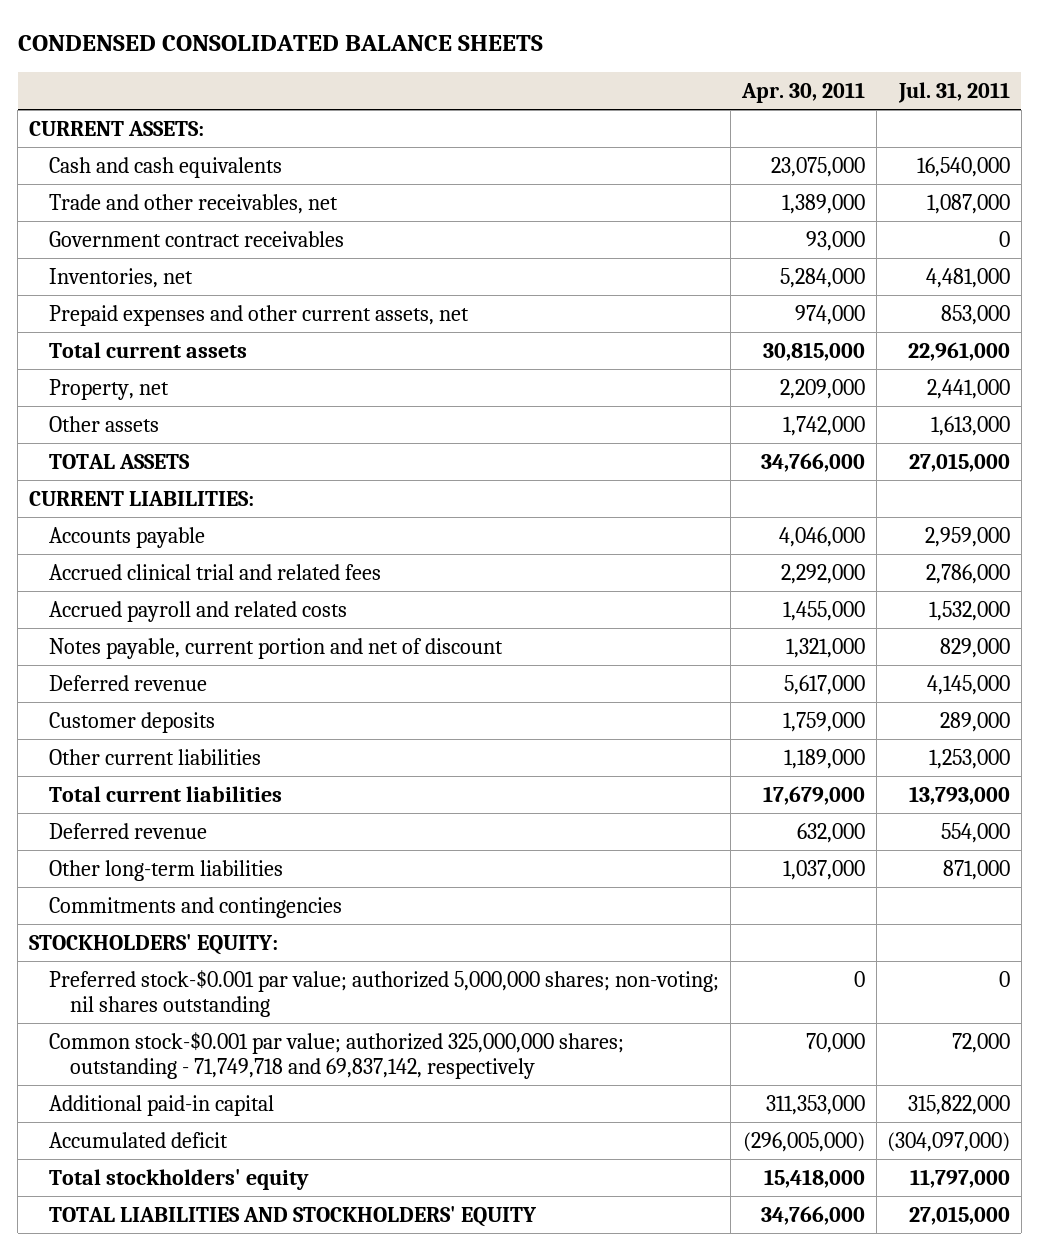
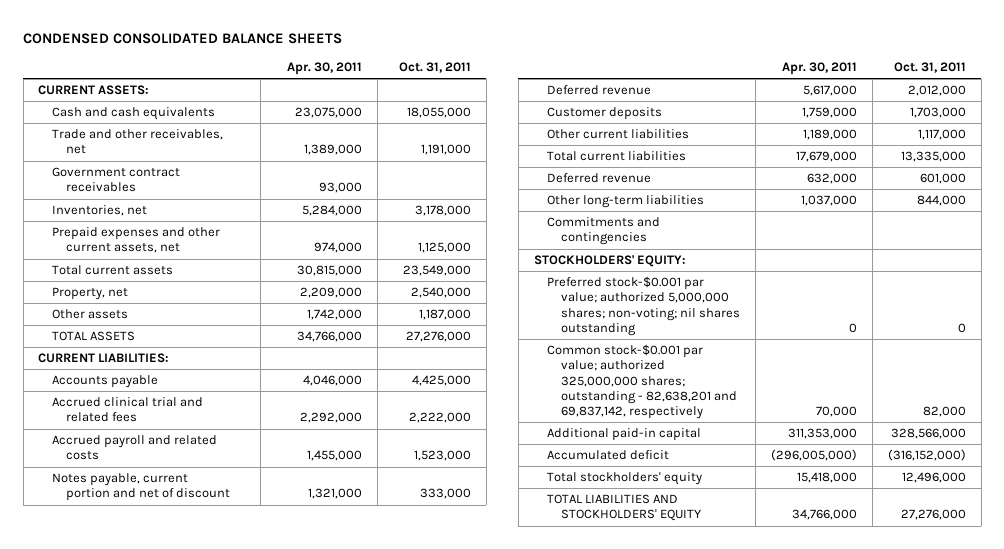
[898,82,1011,104] Jul. 31, 2011 -> none
none -> [398,62,471,74] Oct. 31, 2011
[49,1031,625,1080] Common stock-$0.001 par value; authorized 325,000,000 shares; outstanding - 71,749,718 and 69,837,142, respectively -> [547,344,738,419] Common stock-$0.001 par value; authorized 325,000,000 shares; outstanding - 82,638,201 and 69,837,142, respectively

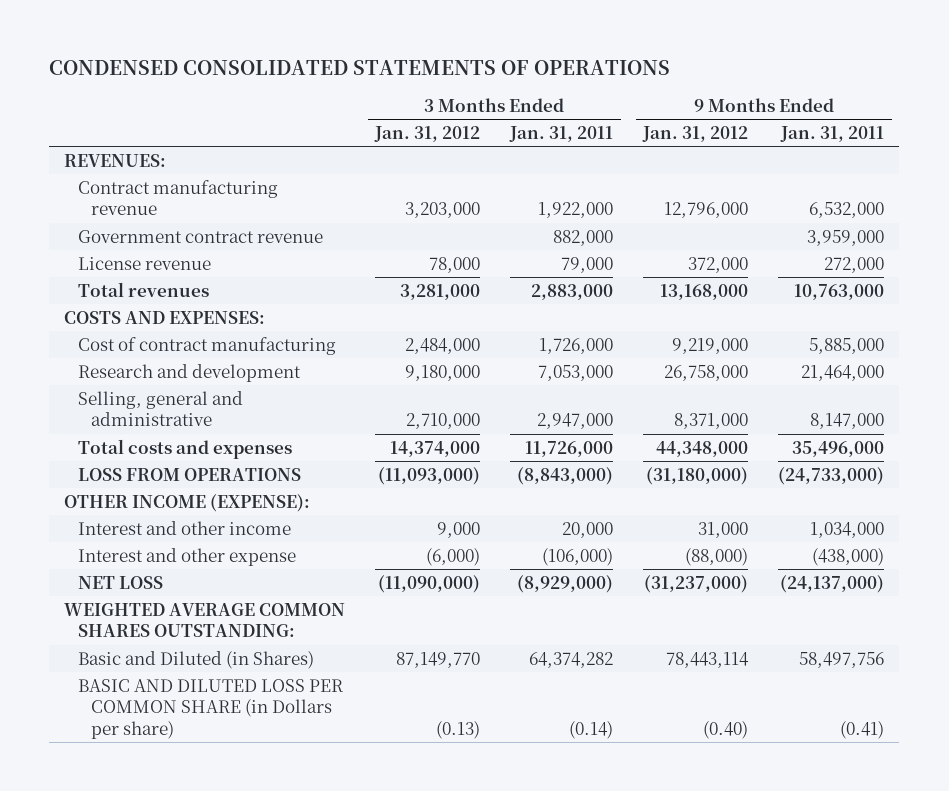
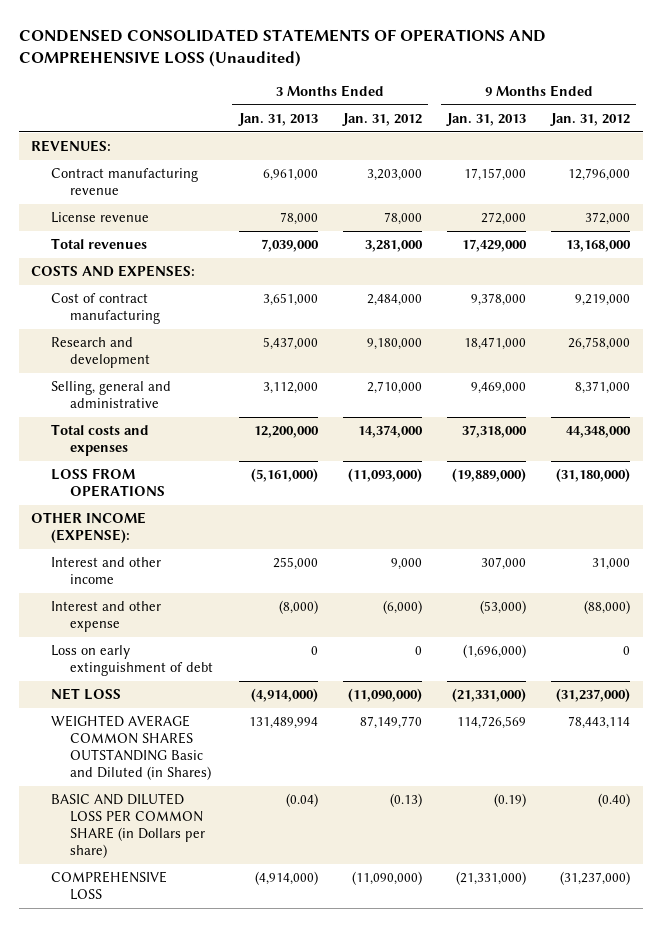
[49,60,671,76] CONDENSED CONSOLIDATED STATEMENTS OF OPERATIONS -> [18,28,546,68] CONDENSED CONSOLIDATED STATEMENTS OF OPERATIONS AND COMPREHENSIVE LOSS (Unaudited)
[509,125,614,142] Jan. 31, 2011 -> none
[780,125,885,142] Jan. 31, 2011 -> none
none -> [237,112,318,126] Jan. 31, 2013
none -> [445,112,526,126] Jan. 31, 2013
[77,229,323,243] Government contract revenue -> none
none -> [50,645,214,677] Loss on early extinguishment of debt
[64,602,346,638] WEIGHTED AVERAGE COMMON SHARES OUTSTANDING: -> none
[77,650,314,669] Basic and Diluted (in Shares) -> [50,715,212,781] WEIGHTED AVERAGE COMMON SHARES OUTSTANDING Basic and Diluted (in Shares)
none -> [50,871,167,901] COMPREHENSIVE LOSS

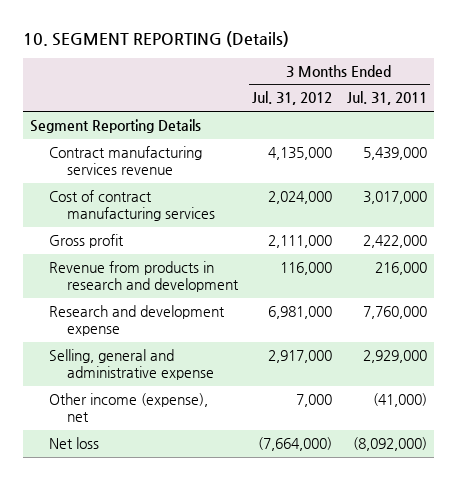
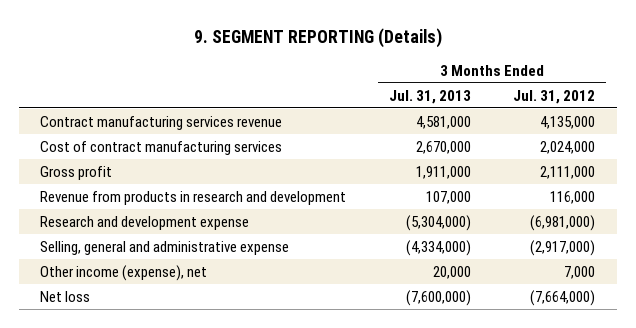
[23,31,290,48] 10. SEGMENT REPORTING (Details) -> [193,27,442,48] 9. SEGMENT REPORTING (Details)
[346,91,427,106] Jul. 31, 2011 -> none
none -> [388,89,471,104] Jul. 31, 2013
[30,119,202,134] Segment Reporting Details -> none
[268,306,333,320] 6,981,000 -> [530,214,596,231] (6,981,000)
[268,350,333,364] 2,917,000 -> [530,239,596,256] (2,917,000)

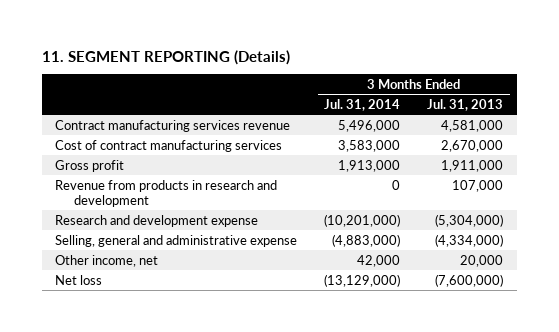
[193,27,442,48] 9. SEGMENT REPORTING (Details) -> [41,49,290,65] 11. SEGMENT REPORTING (Details)
[513,89,596,104] Jul. 31, 2012 -> none
none -> [324,98,401,111] Jul. 31, 2014
[40,264,208,281] Other income (expense), net -> [55,254,159,267] Other income, net

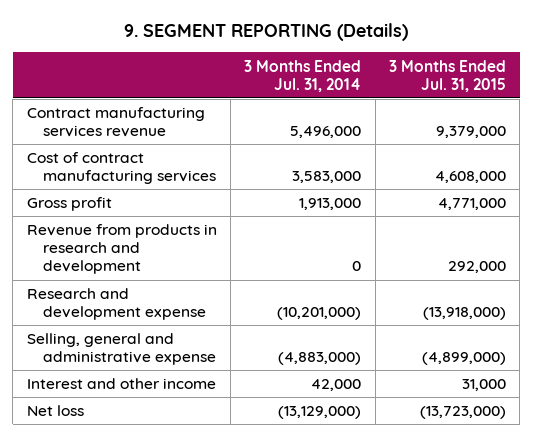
[41,49,290,65] 11. SEGMENT REPORTING (Details) -> [124,22,409,41] 9. SEGMENT REPORTING (Details)
[427,98,504,111] Jul. 31, 2013 -> none
none -> [388,59,506,92] 3 Months Ended Jul. 31, 2015
[55,254,159,267] Other income, net -> none
none -> [26,378,216,390] Interest and other income

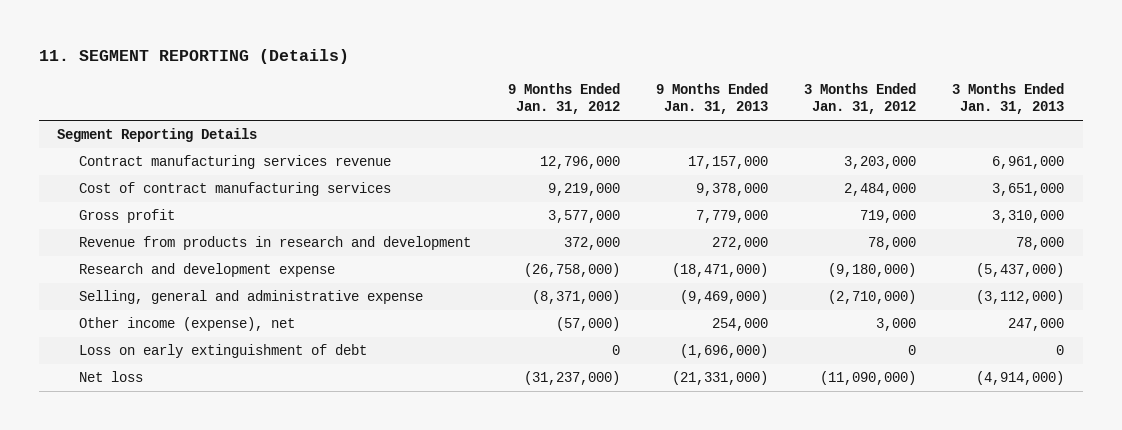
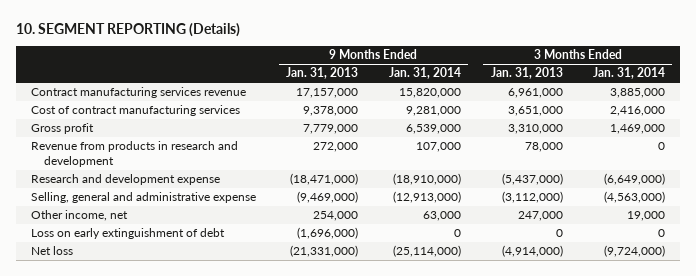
[39,49,350,65] 11. SEGMENT REPORTING (Details) -> [16,23,241,38] 10. SEGMENT REPORTING (Details)
[507,82,620,115] 9 Months Ended Jan. 31, 2012 -> none
[804,82,917,115] 3 Months Ended Jan. 31, 2012 -> none
none -> [388,67,461,80] Jan. 31, 2014
none -> [592,67,665,80] Jan. 31, 2014
[57,128,258,143] Segment Reporting Details -> none
[79,317,296,332] Other income (expense), net -> [31,210,129,222] Other income, net

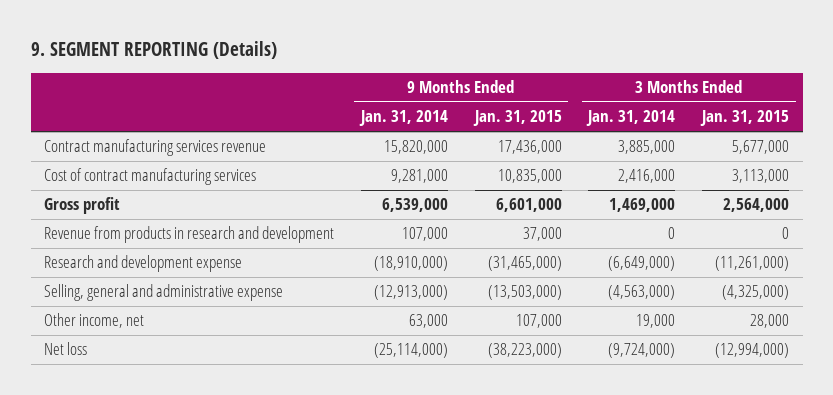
[16,23,241,38] 10. SEGMENT REPORTING (Details) -> [30,41,277,60] 9. SEGMENT REPORTING (Details)
[286,67,359,80] Jan. 31, 2013 -> none
[490,67,563,80] Jan. 31, 2013 -> none
none -> [472,110,562,127] Jan. 31, 2015
none -> [700,110,790,127] Jan. 31, 2015
[31,228,226,240] Loss on early extinguishment of debt -> none

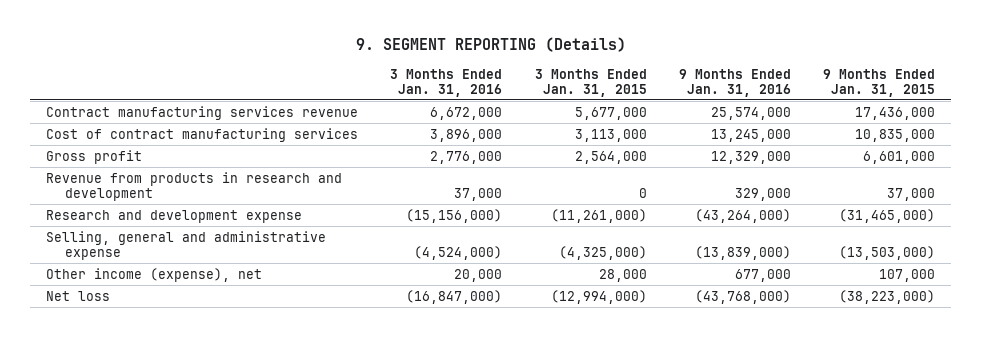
[358,110,448,127] Jan. 31, 2014 -> none
[586,110,676,127] Jan. 31, 2014 -> none
none -> [390,68,503,97] 3 Months Ended Jan. 31, 2016
none -> [678,68,791,97] 9 Months Ended Jan. 31, 2016
[44,313,145,329] Other income, net -> [46,267,263,282] Other income (expense), net

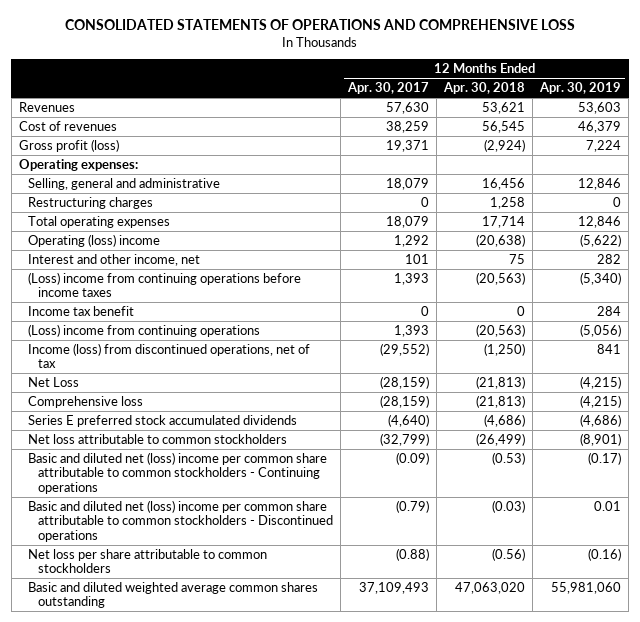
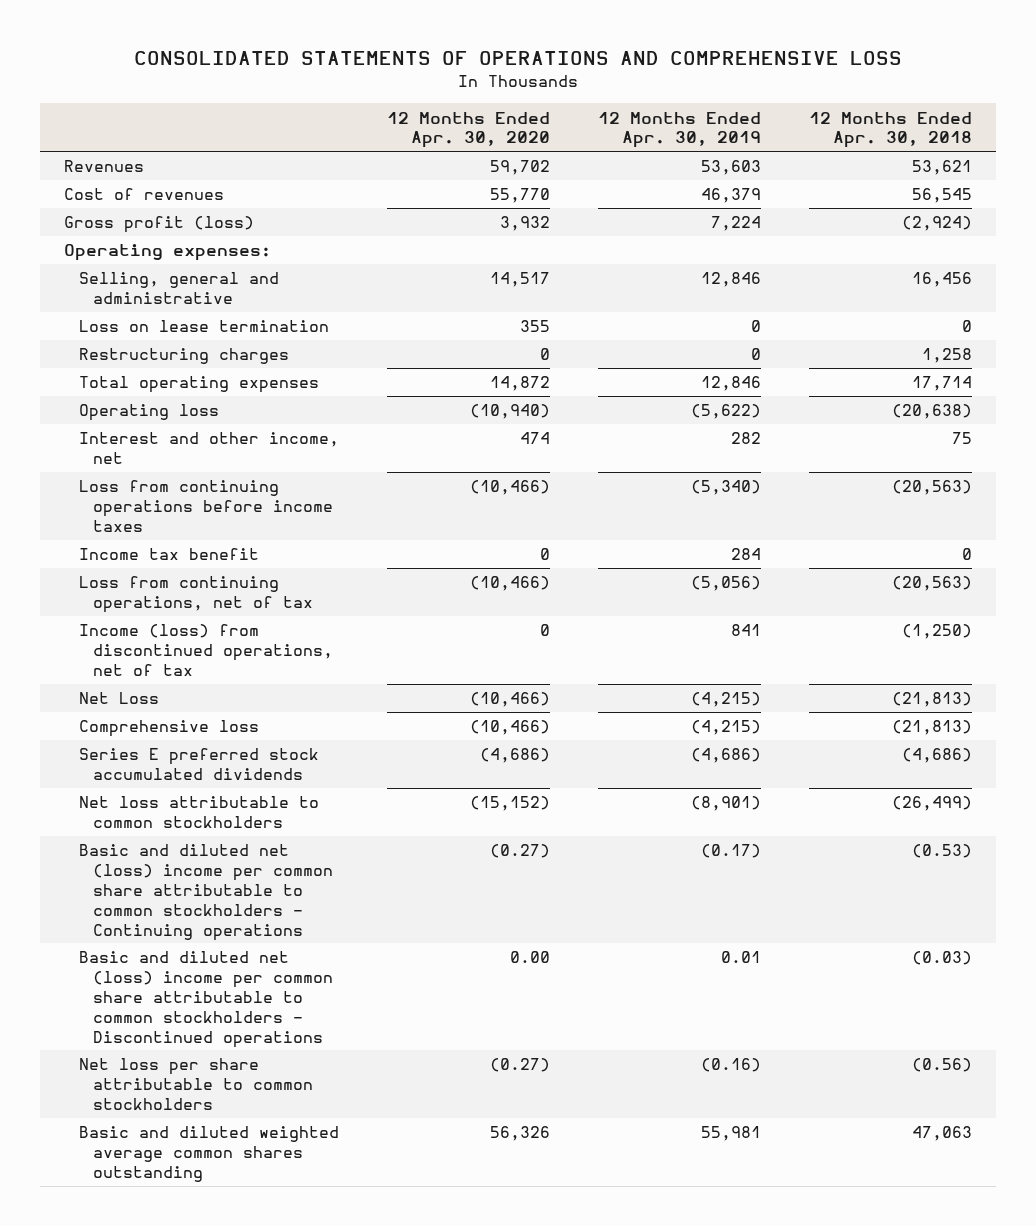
[347,82,430,95] Apr. 30, 2017 -> none
none -> [386,111,550,149] 12 Months Ended Apr. 30, 2020
none -> [78,320,329,333] Loss on lease termination
[28,234,161,248] Operating (loss) income -> [78,404,219,422] Operating loss
[28,272,302,298] (Loss) income from continuing operations before income taxes -> [78,480,333,532] Loss from continuing operations before income taxes
[28,324,261,338] (Loss) income from continuing operations -> [78,576,313,614] Loss from continuing operations, net of tax
[455,582,526,595] 47,063,020 -> [911,1126,972,1142] 47,063
[551,582,622,595] 55,981,060 -> [700,1126,761,1142] 55,981

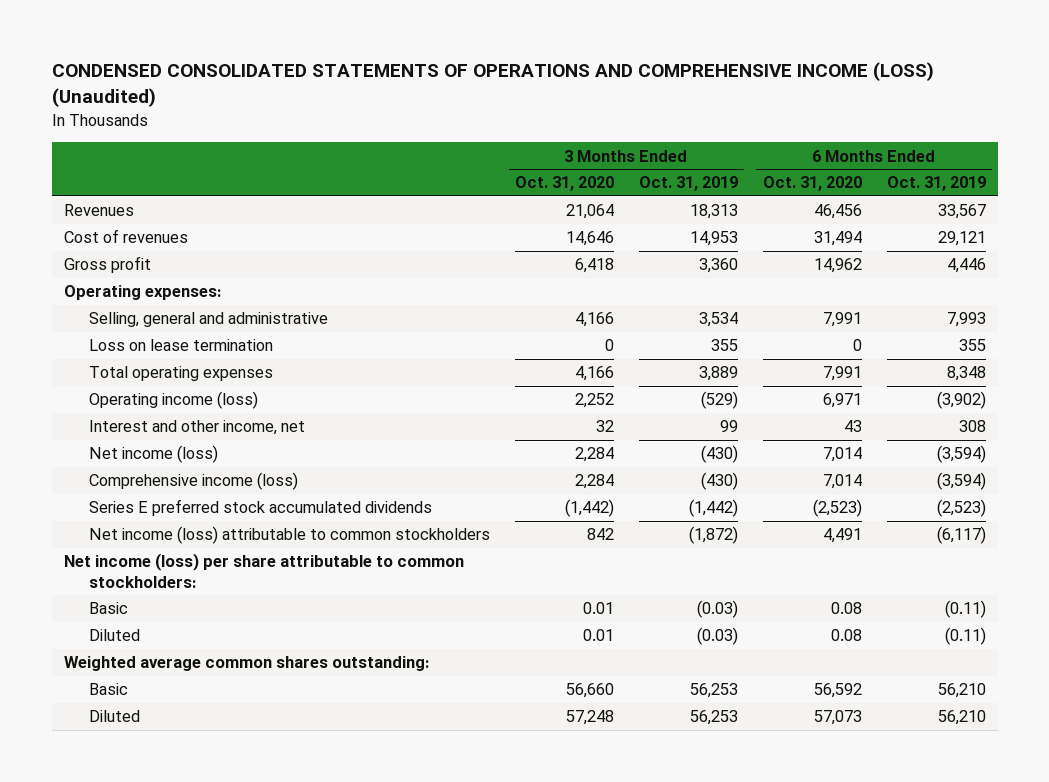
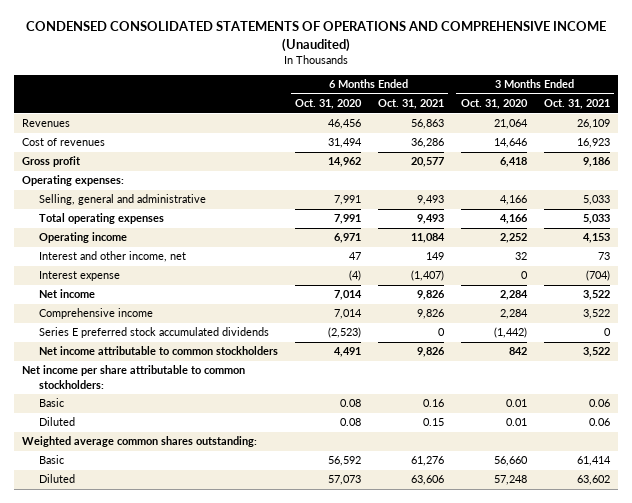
[51,62,934,108] CONDENSED CONSOLIDATED STATEMENTS OF OPERATIONS AND COMPREHENSIVE INCOME (LOSS) (Unaudited) -> [25,21,606,52] CONDENSED CONSOLIDATED STATEMENTS OF OPERATIONS AND COMPREHENSIVE INCOME (Unaudited)
[638,176,738,192] Oct. 31, 2019 -> none
[886,176,986,192] Oct. 31, 2019 -> none
none -> [377,99,444,110] Oct. 31, 2021
none -> [543,99,610,110] Oct. 31, 2021
[88,339,273,352] Loss on lease termination -> none
[88,391,258,410] Operating income (loss) -> [39,232,128,244] Operating income
[843,420,862,433] 43 -> [348,252,361,261] 47
none -> [39,271,121,282] Interest expense
[88,445,218,464] Net income (loss) -> [39,289,96,299] Net income
[88,472,298,491] Comprehensive income (loss) -> [39,308,154,320] Comprehensive income
[88,526,490,545] Net income (loss) attributable to common stockholders -> [39,346,279,356] Net income attributable to common stockholders
[63,553,464,588] Net income (loss) per share attributable to common stockholders: -> [22,365,246,389] Net income per share attributable to common stockholders:

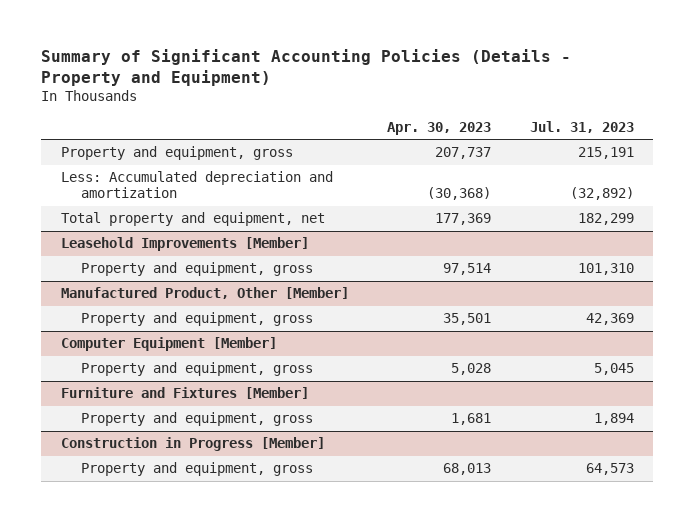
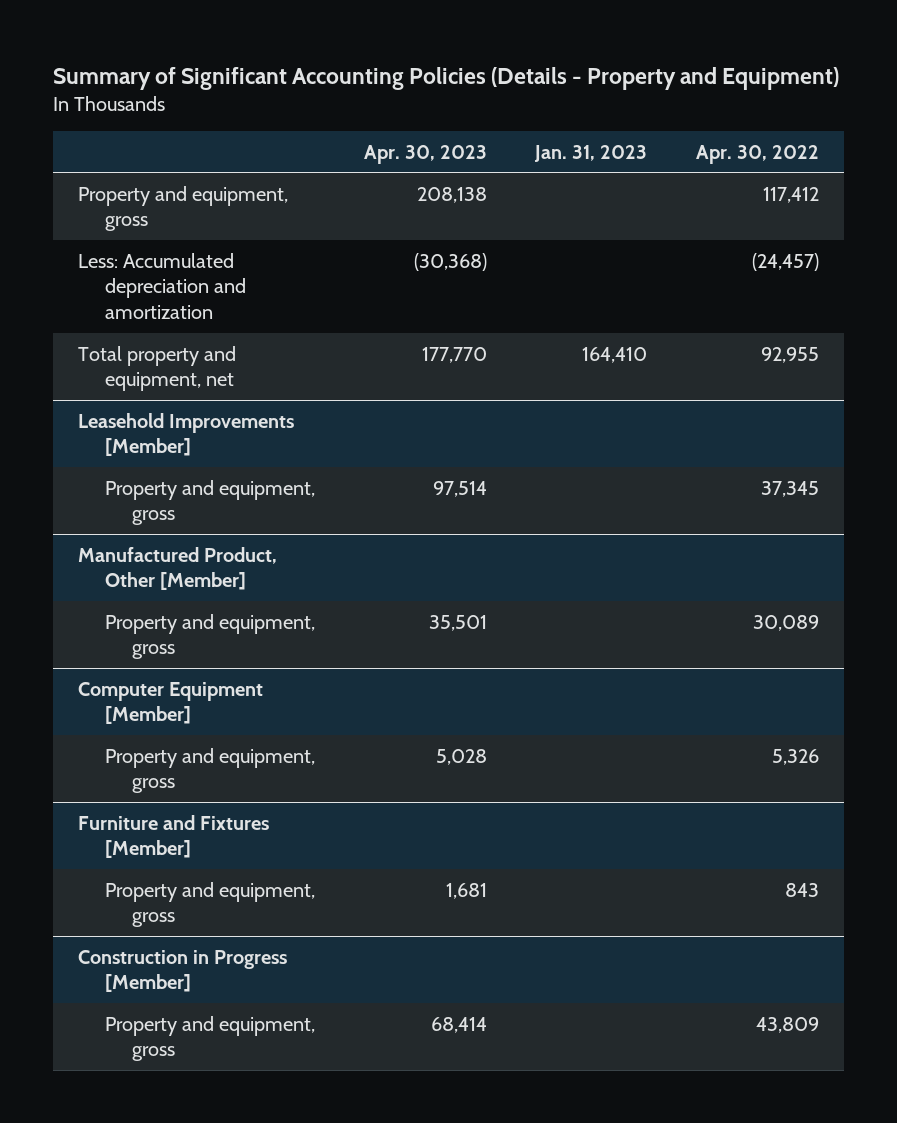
[529,120,634,133] Jul. 31, 2023 -> none
none -> [534,144,648,162] Jan. 31, 2023
none -> [696,144,820,164] Apr. 30, 2022
[435,147,492,160] 207,737 -> [416,186,487,203] 208,138
[435,213,492,226] 177,369 -> [421,346,487,363] 177,770
[443,463,492,476] 68,013 -> [430,1016,487,1033] 68,414

